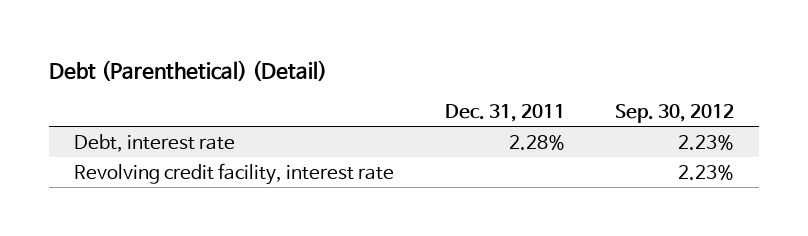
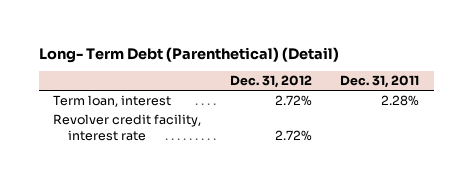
[49,59,328,81] Debt (Parenthetical) (Detail) -> [38,46,339,63] Long- Term Debt (Parenthetical) (Detail)
[614,103,734,123] Sep. 30, 2012 -> none
none -> [229,75,312,89] Dec. 31, 2012
[74,133,236,152] Debt, interest rate -> [53,95,172,108] Term loan, interest
[74,162,395,185] Revolving credit facility, interest rate -> [53,114,202,142] Revolver credit facility, interest rate

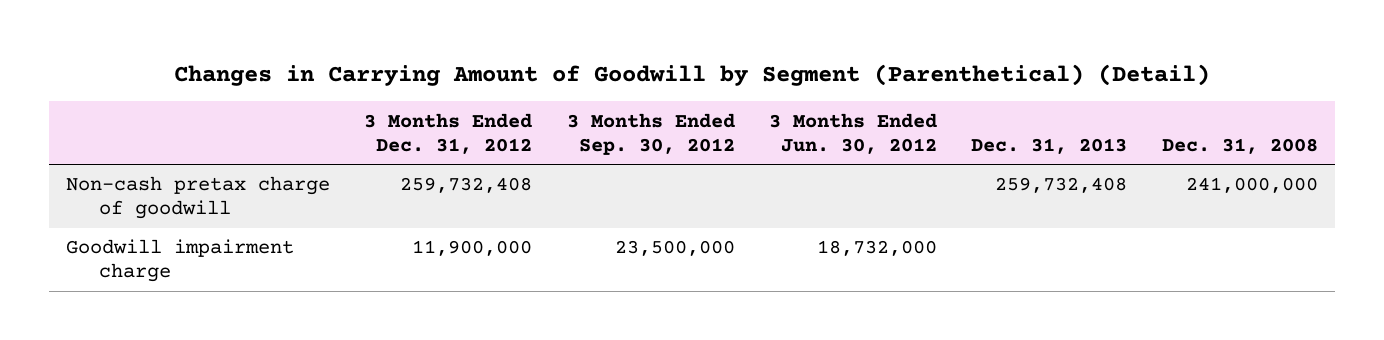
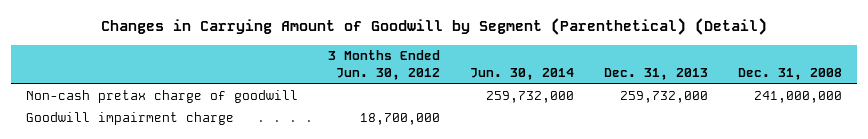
[364,112,533,154] 3 Months Ended Dec. 31, 2012 -> none
[566,112,735,155] 3 Months Ended Sep. 30, 2012 -> none
none -> [469,67,574,80] Jun. 30, 2014
[995,177,1128,194] 259,732,408 -> [619,90,708,103] 259,732,000
[816,240,937,257] 18,732,000 -> [359,112,440,125] 18,700,000

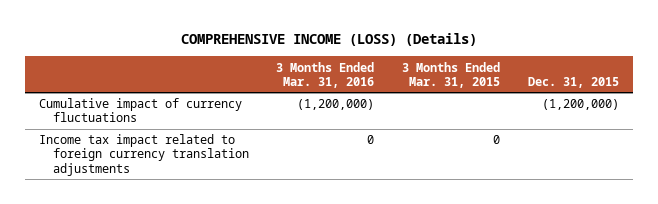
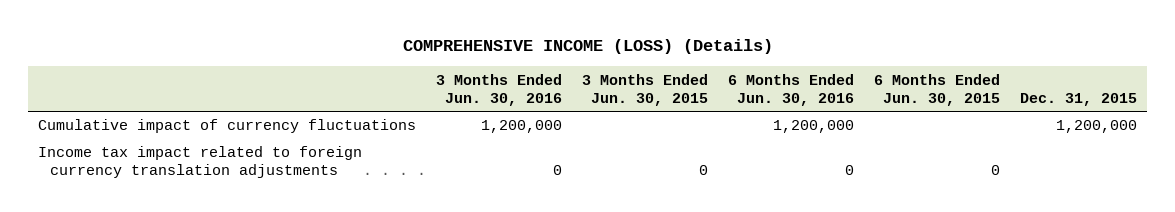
[276,61,375,88] 3 Months Ended Mar. 31, 2016 -> none
[402,61,501,88] 3 Months Ended Mar. 31, 2015 -> none
none -> [436,73,563,106] 3 Months Ended Jun. 30, 2016
none -> [582,73,709,106] 3 Months Ended Jun. 30, 2015
none -> [727,73,854,106] 6 Months Ended Jun. 30, 2016
none -> [873,73,1000,106] 6 Months Ended Jun. 30, 2015
[542,99,620,111] (1,200,000) -> [1055,120,1137,134] 1,200,000

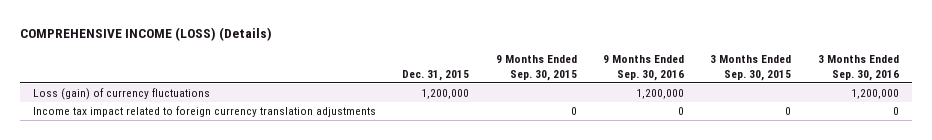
[436,73,563,106] 3 Months Ended Jun. 30, 2016 -> none
[582,73,709,106] 3 Months Ended Jun. 30, 2015 -> none
[727,73,854,106] 6 Months Ended Jun. 30, 2016 -> none
[873,73,1000,106] 6 Months Ended Jun. 30, 2015 -> none
none -> [495,54,577,81] 9 Months Ended Sep. 30, 2015
none -> [603,54,685,81] 9 Months Ended Sep. 30, 2016
none -> [710,54,792,81] 3 Months Ended Sep. 30, 2015
none -> [817,54,899,81] 3 Months Ended Sep. 30, 2016
[38,119,417,134] Cumulative impact of currency fluctuations -> [33,88,211,101] Loss (gain) of currency fluctuations

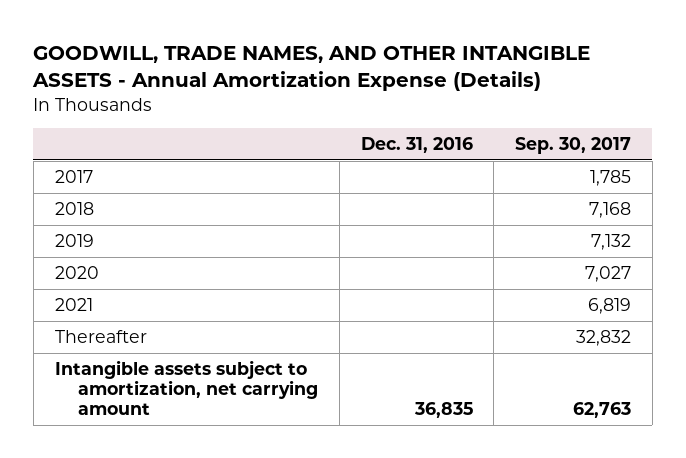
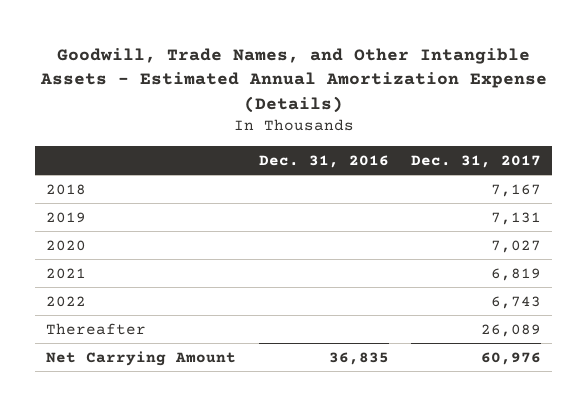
[32,46,591,92] GOODWILL, TRADE NAMES, AND OTHER INTANGIBLE ASSETS - Annual Amortization Expense (Details) -> [39,47,547,114] Goodwill, Trade Names, and Other Intangible Assets - Estimated Annual Amortization Expense (Details)
[515,136,632,154] Sep. 30, 2017 -> none
none -> [411,154,542,168] Dec. 31, 2017
[54,170,93,184] 2017 -> none
none -> [46,295,87,307] 2022
[54,360,319,416] Intangible assets subject to amortization, net carrying amount -> [46,350,237,366] Net Carrying Amount

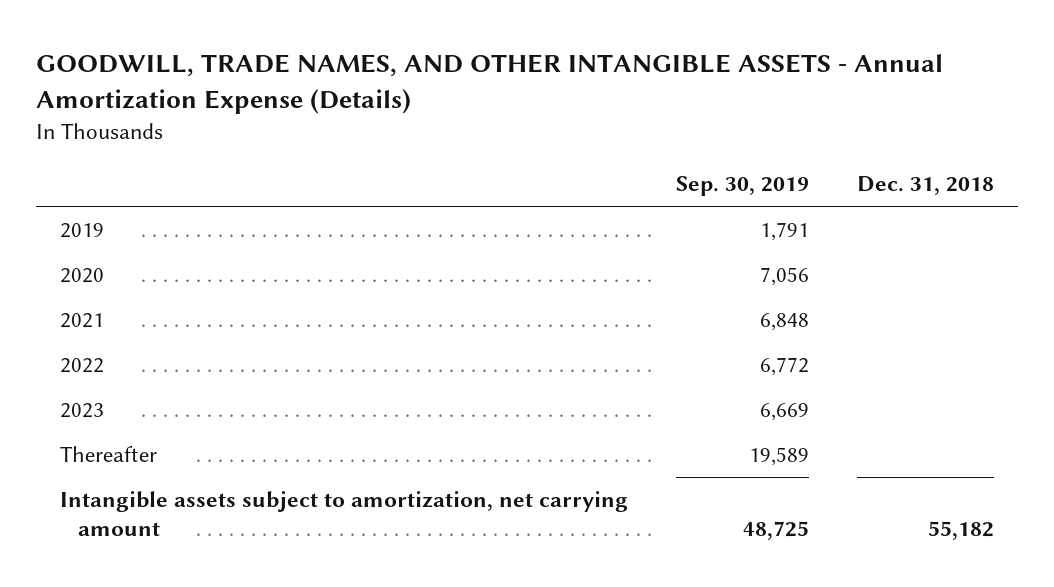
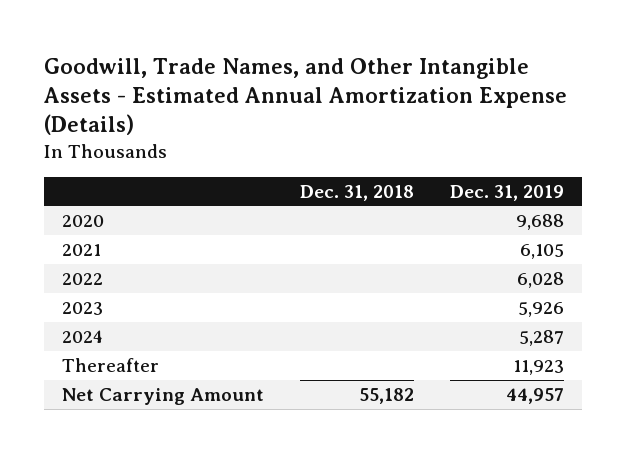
[36,53,944,114] GOODWILL, TRADE NAMES, AND OTHER INTANGIBLE ASSETS - Annual Amortization Expense (Details) -> [44,57,568,136] Goodwill, Trade Names, and Other Intangible Assets - Estimated Annual Amortization Expense (Details)
[675,176,809,197] Sep. 30, 2019 -> none
none -> [450,184,565,201] Dec. 31, 2019
[60,222,105,238] 2019 -> none
none -> [62,329,104,343] 2024
[60,490,629,537] Intangible assets subject to amortization, net carrying amount -> [62,387,265,405] Net Carrying Amount

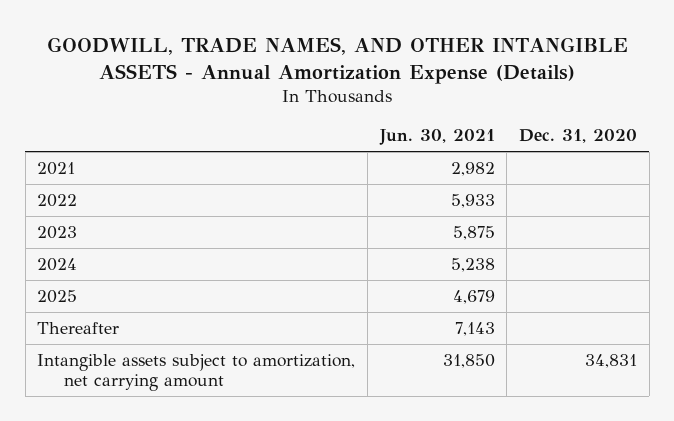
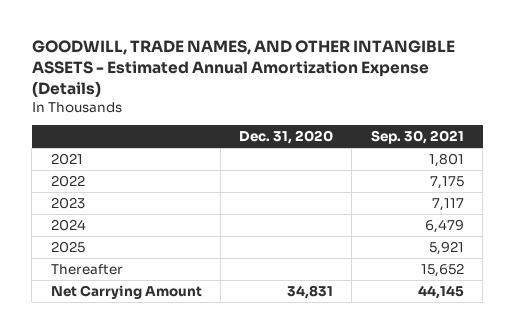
[47,36,629,84] GOODWILL, TRADE NAMES, AND OTHER INTANGIBLE ASSETS - Annual Amortization Expense (Details) -> [31,40,455,97] GOODWILL, TRADE NAMES, AND OTHER INTANGIBLE ASSETS - Estimated Annual Amortization Expense (Details)
[378,129,495,146] Jun. 30, 2021 -> none
none -> [370,129,464,144] Sep. 30, 2021
[37,354,356,392] Intangible assets subject to amortization, net carrying amount -> [50,284,202,299] Net Carrying Amount

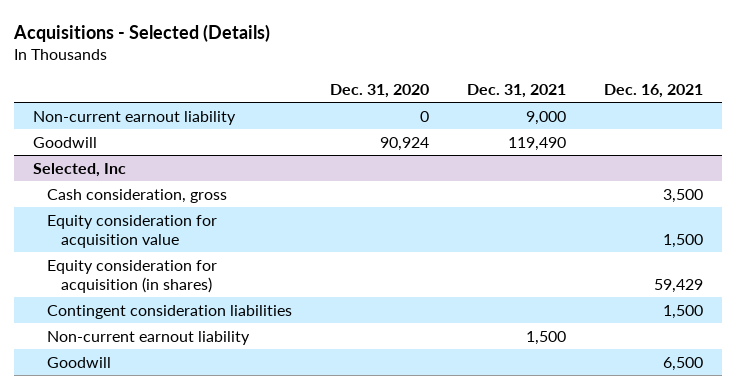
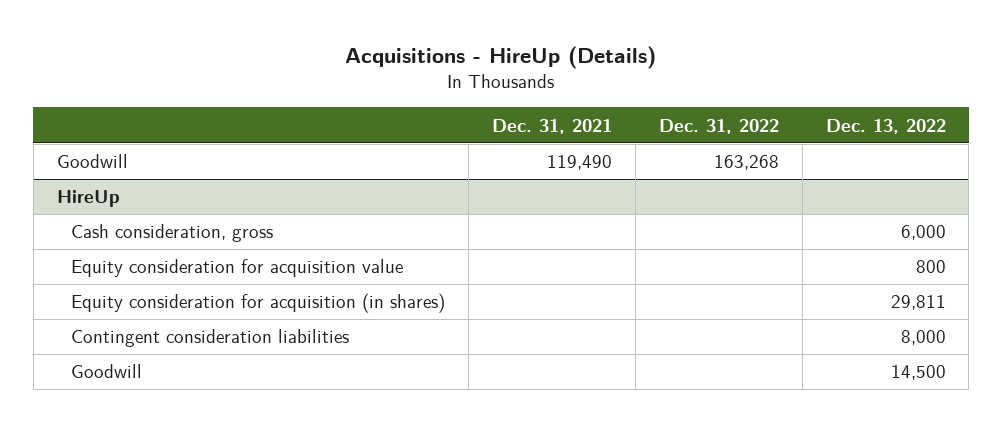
[13,23,271,42] Acquisitions - Selected (Details) -> [345,45,657,69] Acquisitions - HireUp (Details)
[329,83,429,98] Dec. 31, 2020 -> none
[603,83,703,98] Dec. 16, 2021 -> none
none -> [658,118,779,134] Dec. 31, 2022
none -> [825,118,946,134] Dec. 13, 2022
[33,110,237,125] Non-current earnout liability -> none
[33,162,127,177] Selected, Inc -> none
[46,188,227,203] Cash consideration, gross -> none
[46,214,217,248] Equity consideration for acquisition value -> none
[46,259,217,293] Equity consideration for acquisition (in shares) -> none
[46,304,292,319] Contingent consideration liabilities -> none
[46,330,250,345] Non-current earnout liability -> none
[46,356,111,368] Goodwill -> none
none -> [56,190,120,208] HireUp
none -> [70,224,273,243] Cash consideration, gross
none -> [70,259,403,278] Equity consideration for acquisition value
none -> [70,293,445,314] Equity consideration for acquisition (in shares)
none -> [70,329,349,348] Contingent consideration liabilities
none -> [70,364,142,379] Goodwill

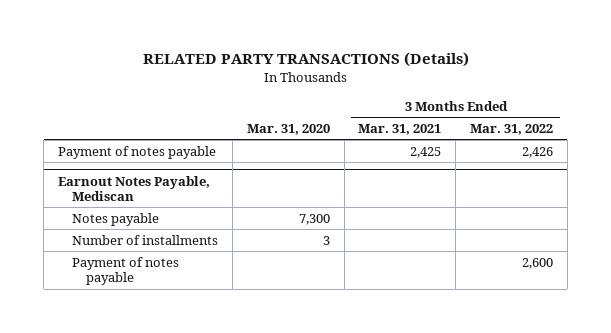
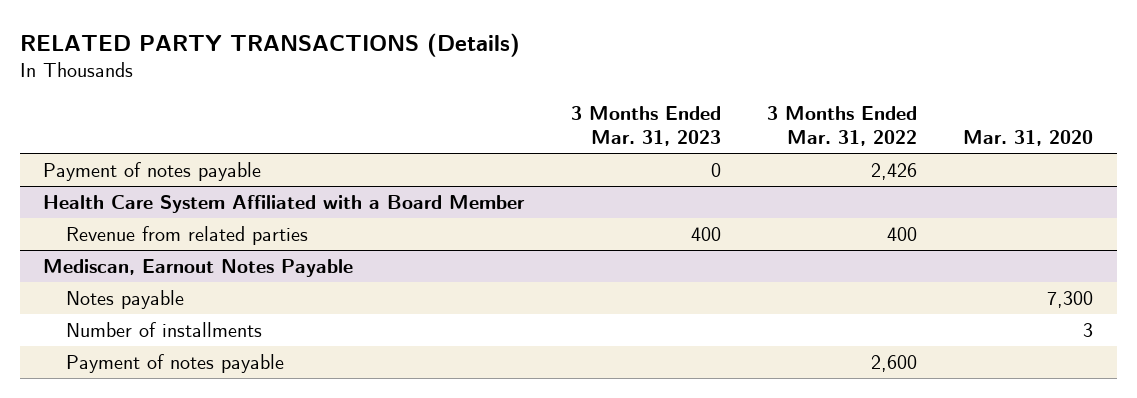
[358,123,442,135] Mar. 31, 2021 -> none
none -> [570,106,721,147] 3 Months Ended Mar. 31, 2023
none -> [43,194,526,213] Health Care System Affiliated with a Board Member
none -> [65,225,308,245] Revenue from related parties
[58,175,211,202] Earnout Notes Payable, Mediscan -> [43,258,354,277] Mediscan, Earnout Notes Payable

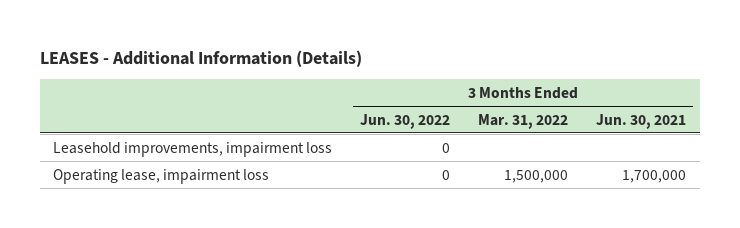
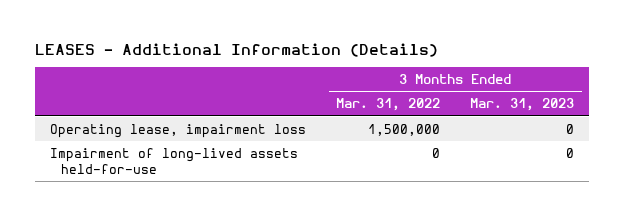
[360,113,451,129] Jun. 30, 2022 -> none
[596,113,687,129] Jun. 30, 2021 -> none
none -> [470,98,575,112] Mar. 31, 2023
[53,141,333,157] Leasehold improvements, impairment loss -> none
none -> [50,147,299,175] Impairment of long-lived assets held-for-use

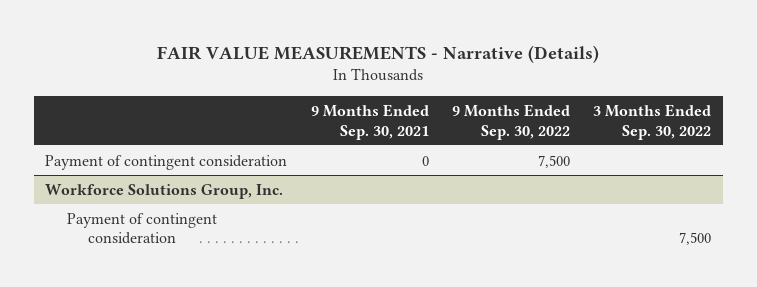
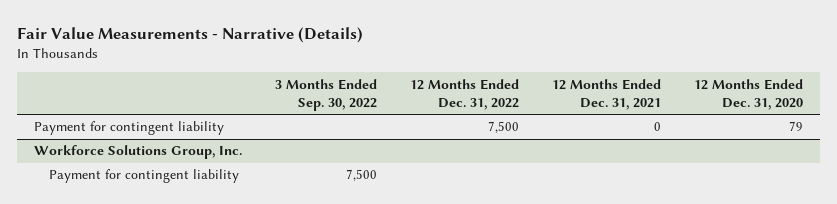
[157,44,600,63] FAIR VALUE MEASUREMENTS - Narrative (Details) -> [17,27,364,44] Fair Value Measurements - Narrative (Details)
[310,103,429,140] 9 Months Ended Sep. 30, 2021 -> none
[452,103,571,140] 9 Months Ended Sep. 30, 2022 -> none
none -> [409,78,519,110] 12 Months Ended Dec. 31, 2022
none -> [552,78,662,110] 12 Months Ended Dec. 31, 2021
none -> [694,78,804,110] 12 Months Ended Dec. 31, 2020
[45,154,288,170] Payment of contingent consideration -> [33,121,224,136] Payment for contingent liability
[66,212,217,245] Payment of contingent consideration -> [49,169,240,184] Payment for contingent liability

